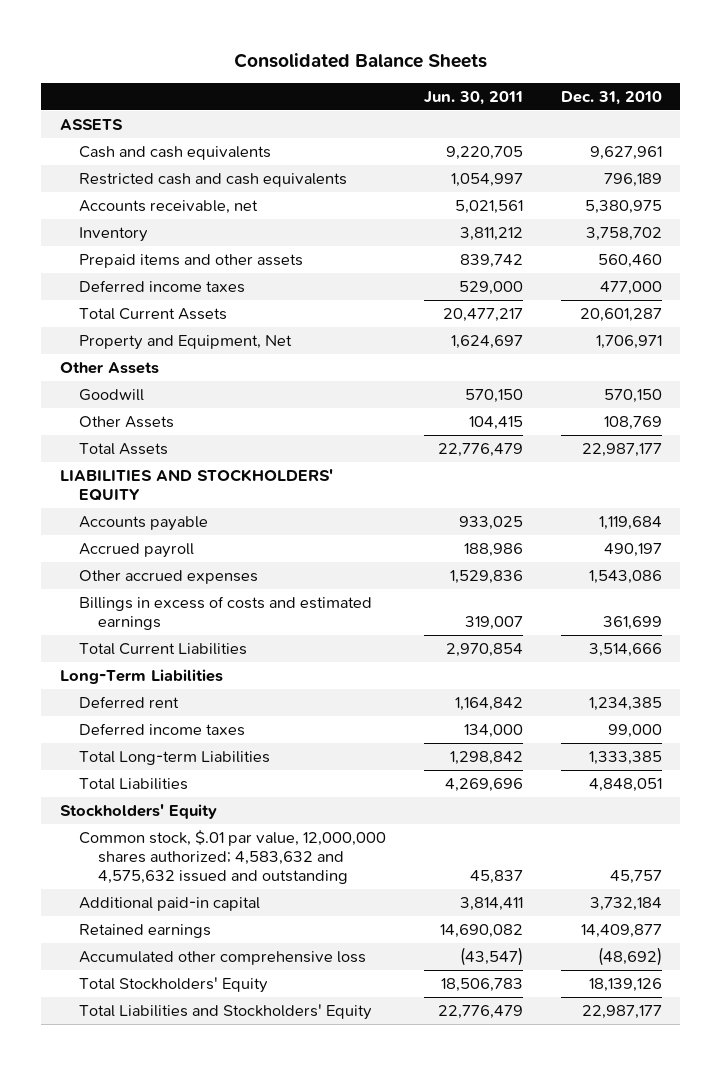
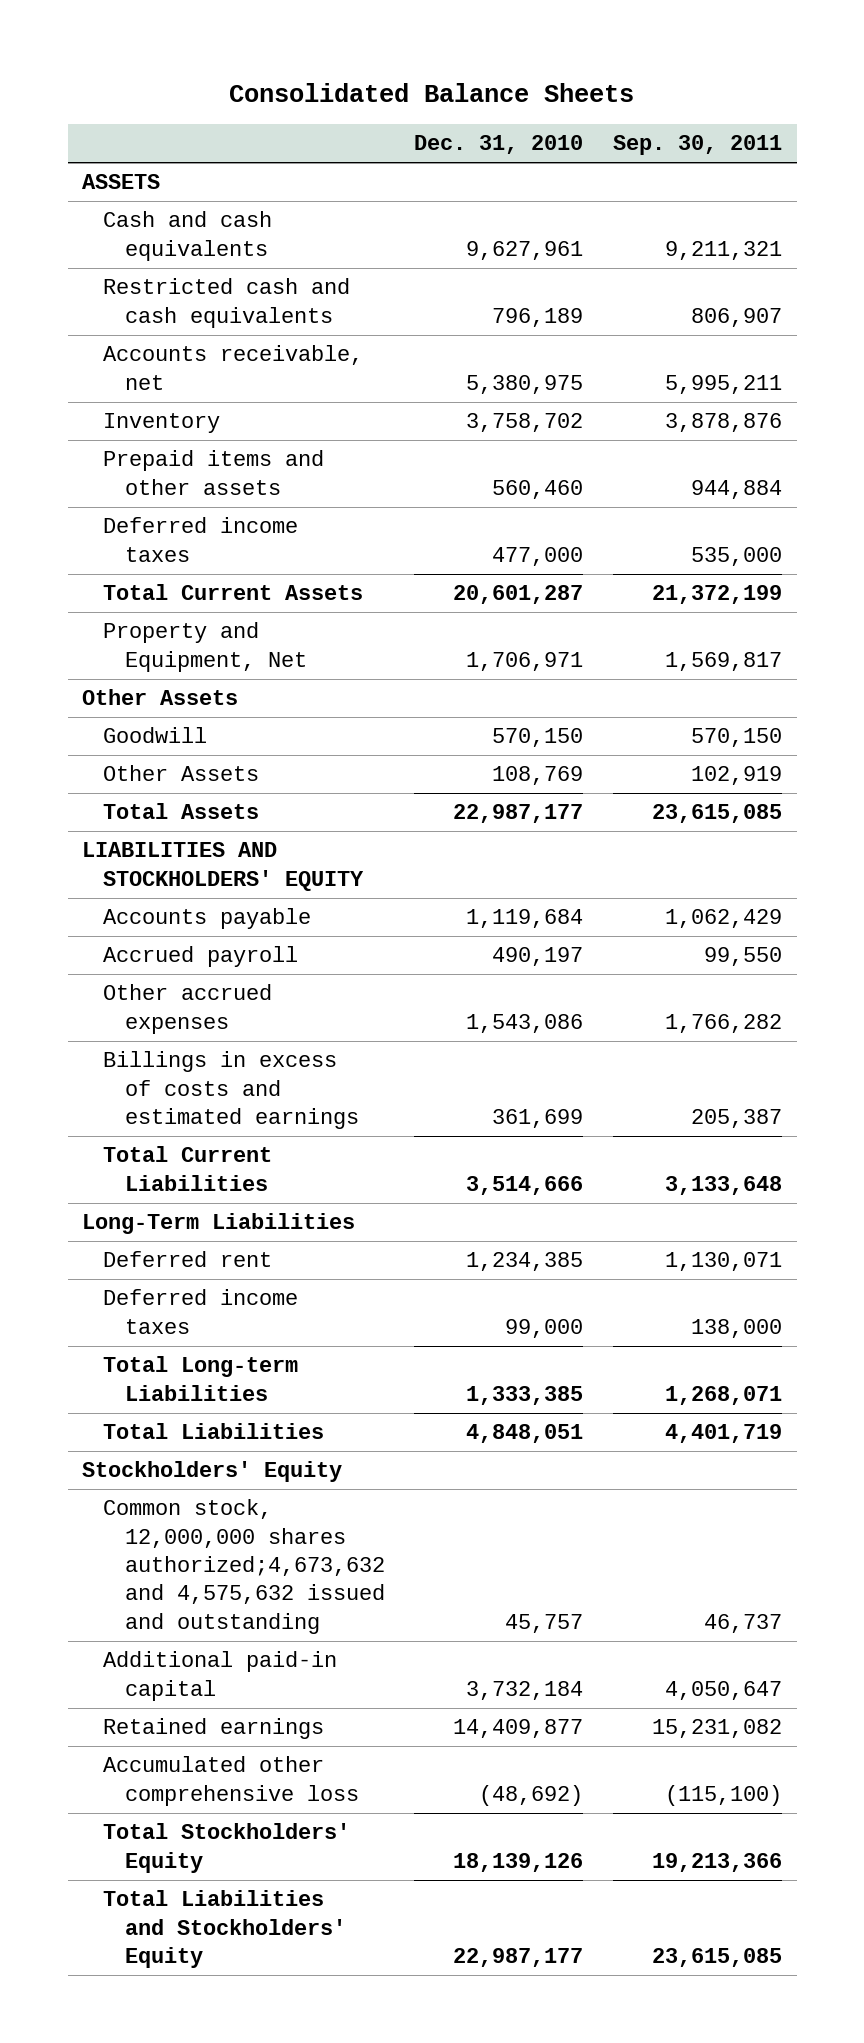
[423,90,523,105] Jun. 30, 2011 -> none
none -> [612,135,782,156] Sep. 30, 2011
[79,829,387,885] Common stock, $.01 par value, 12,000,000 shares authorized; 4,583,632 and 4,575,632 issued and outstanding -> [103,1499,385,1634] Common stock, 12,000,000 shares authorized;4,673,632 and 4,575,632 issued and outstanding

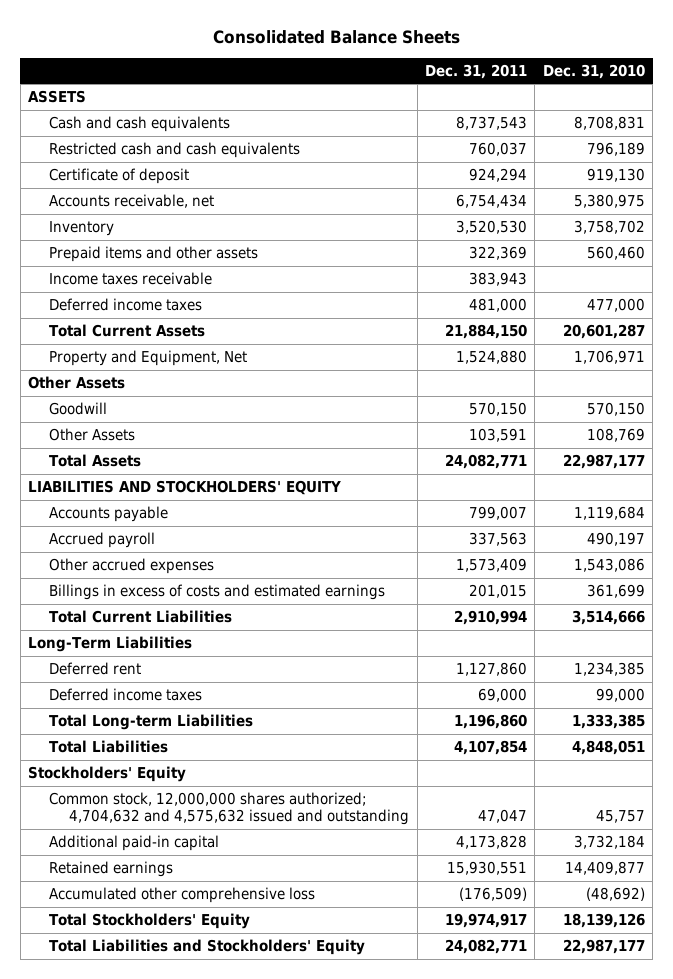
[612,135,782,156] Sep. 30, 2011 -> none
none -> [425,63,528,79] Dec. 31, 2011
[466,240,584,260] 9,627,961 -> [573,116,645,131] 8,708,831
none -> [48,168,189,185] Certificate of deposit
none -> [48,272,212,286] Income taxes receivable
[103,1499,385,1634] Common stock, 12,000,000 shares authorized;4,673,632 and 4,575,632 issued and outstanding -> [48,792,410,826] Common stock, 12,000,000 shares authorized; 4,704,632 and 4,575,632 issued and outstanding

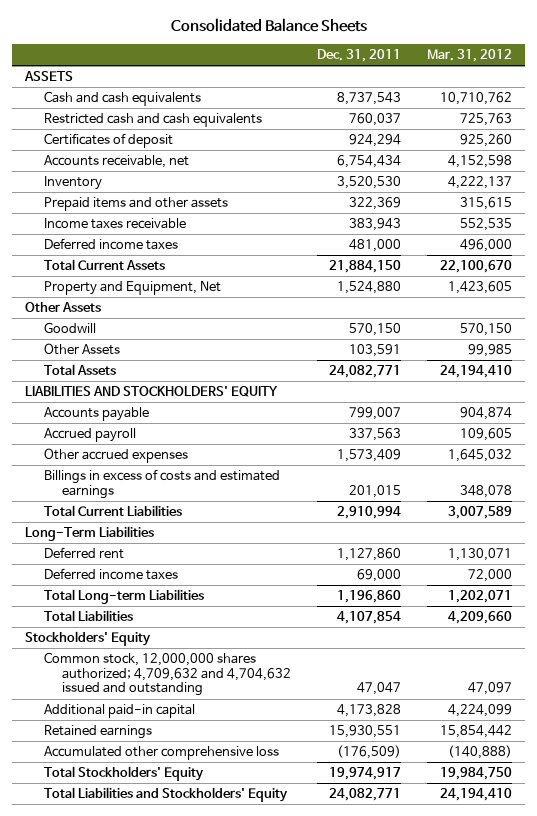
[542,63,645,79] Dec. 31, 2010 -> none
none -> [427,49,513,63] Mar. 31, 2012
[48,168,189,185] Certificate of deposit -> [43,133,173,149] Certificates of deposit
[48,792,410,826] Common stock, 12,000,000 shares authorized; 4,704,632 and 4,575,632 issued and outstanding -> [43,652,292,697] Common stock, 12,000,000 shares authorized; 4,709,632 and 4,704,632 issued and outstanding

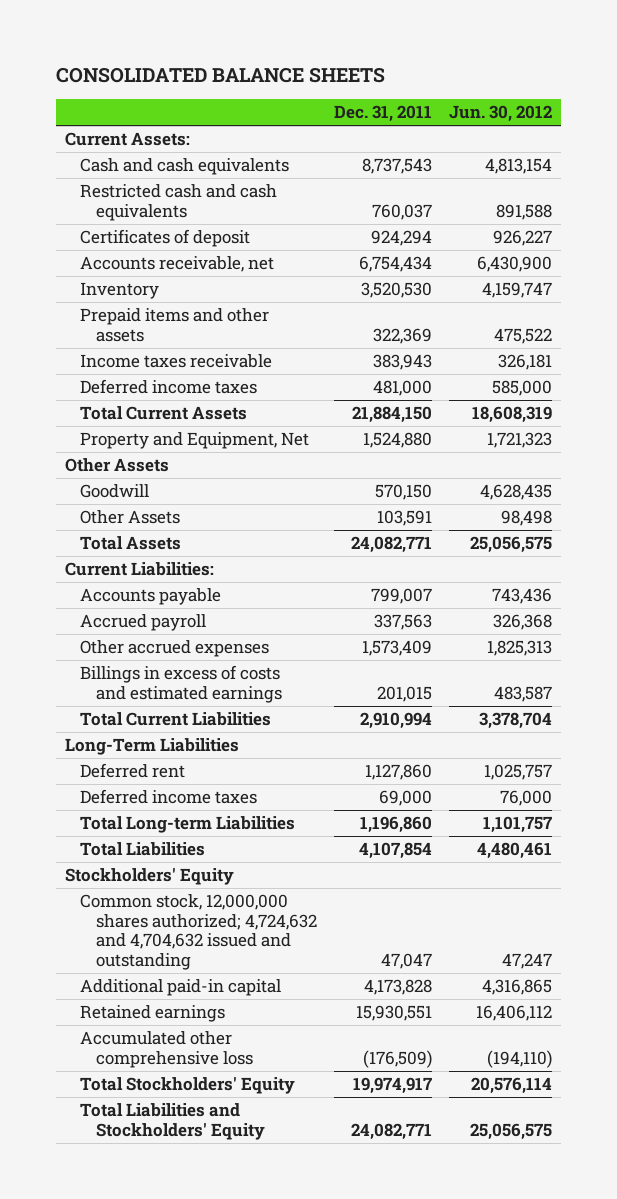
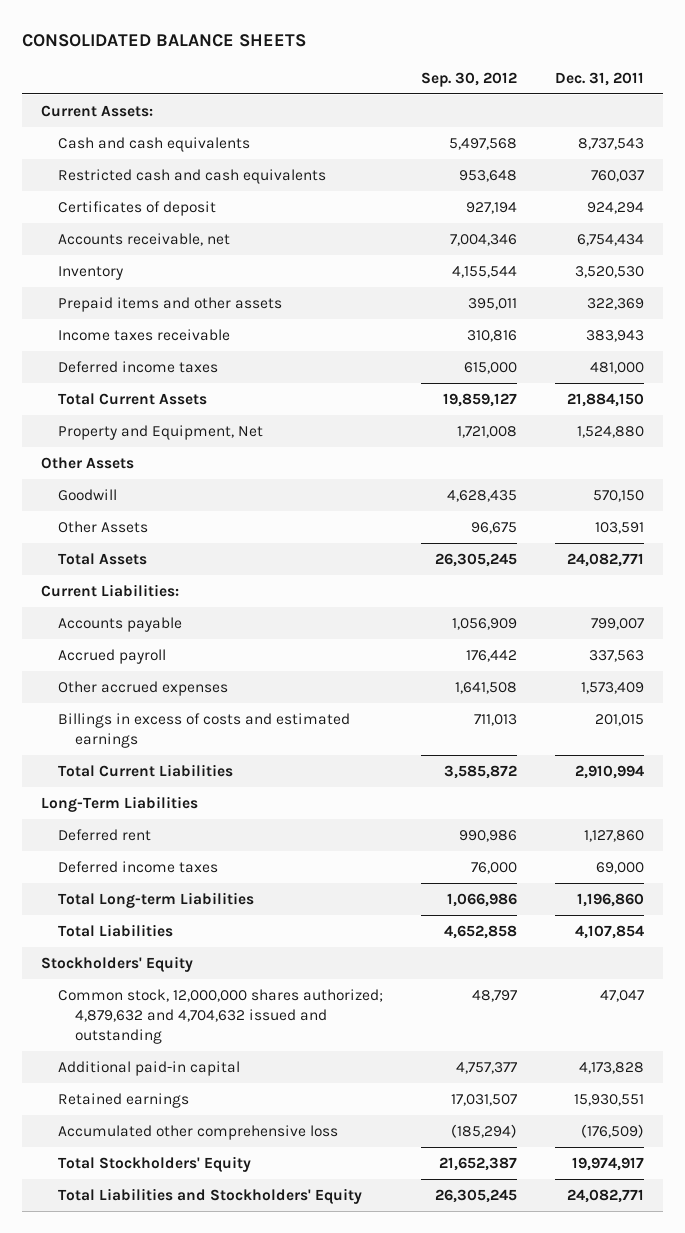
[449,105,553,123] Jun. 30, 2012 -> none
none -> [420,71,517,87] Sep. 30, 2012
[80,894,317,971] Common stock, 12,000,000 shares authorized; 4,724,632 and 4,704,632 issued and outstanding -> [57,988,383,1045] Common stock, 12,000,000 shares authorized; 4,879,632 and 4,704,632 issued and outstanding

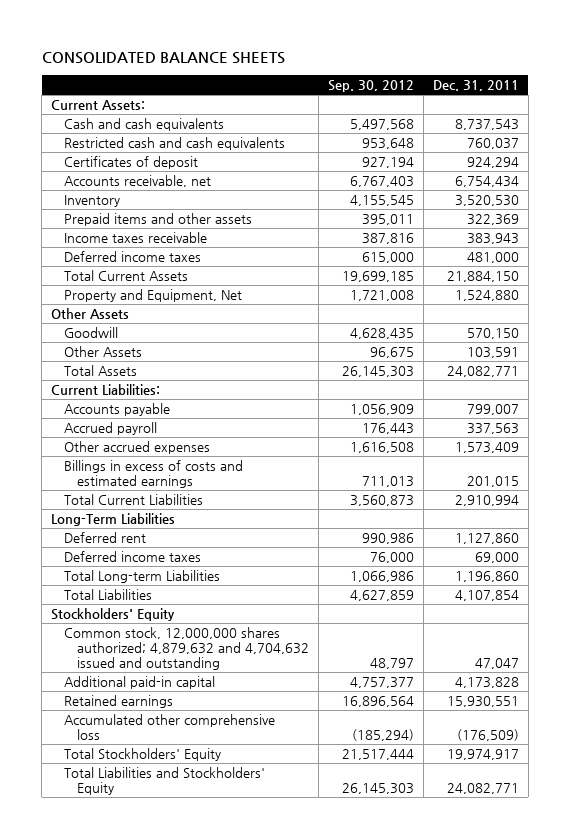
[449,233,517,246] 7,004,346 -> [350,176,415,188] 6,767,403
[451,265,517,278] 4,155,544 -> [350,195,415,207] 4,155,545
[466,329,517,342] 310,816 -> [362,233,415,245] 387,816
[442,392,517,407] 19,859,127 -> [342,271,415,283] 19,699,185
[434,552,517,567] 26,305,245 -> [342,366,415,378] 26,145,303
[465,649,517,662] 176,442 -> [362,423,415,435] 176,443
[454,681,517,694] 1,641,508 -> [350,442,415,454] 1,616,508
[443,764,517,779] 3,585,872 -> [350,495,415,507] 3,560,873
[443,924,517,939] 4,652,858 -> [350,590,415,602] 4,627,859
[450,1093,517,1106] 17,031,507 -> [342,696,415,708] 16,896,564
[438,1156,517,1171] 21,652,387 -> [342,749,415,761] 21,517,444
[434,1188,517,1203] 26,305,245 -> [342,783,415,795] 26,145,303

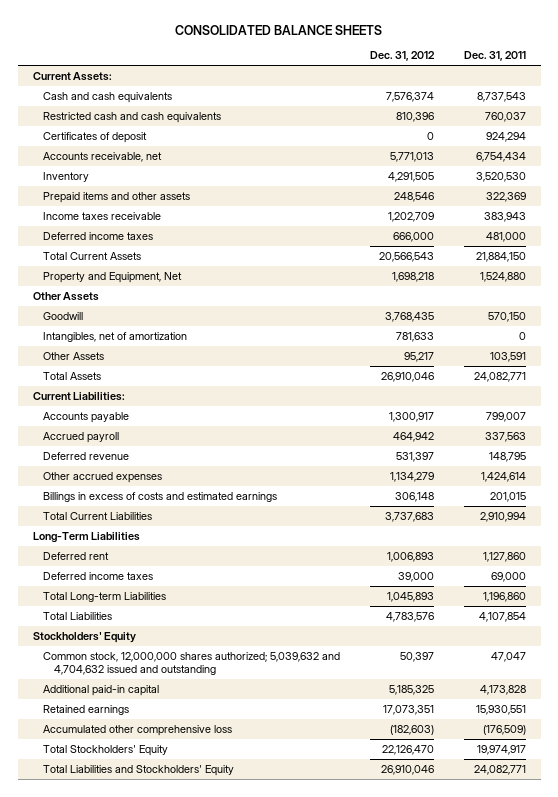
[328,79,415,92] Sep. 30, 2012 -> none
none -> [369,51,435,62] Dec. 31, 2012
none -> [43,331,188,342] Intangibles, net of amortization
none -> [43,451,130,460] Deferred revenue
[455,442,520,454] 1,573,409 -> [480,471,526,482] 1,424,614
[64,627,310,670] Common stock, 12,000,000 shares authorized; 4,879,632 and 4,704,632 issued and outstanding -> [43,651,341,675] Common stock, 12,000,000 shares authorized; 5,039,632 and 4,704,632 issued and outstanding

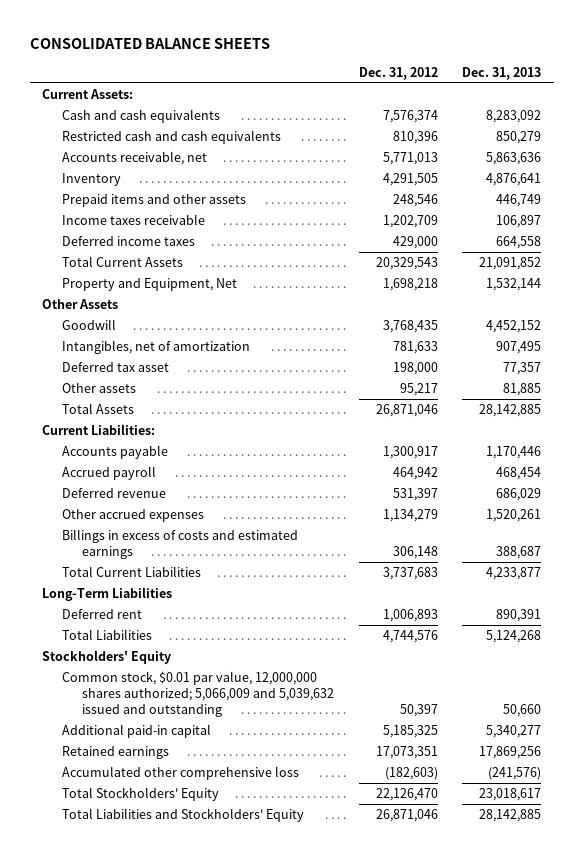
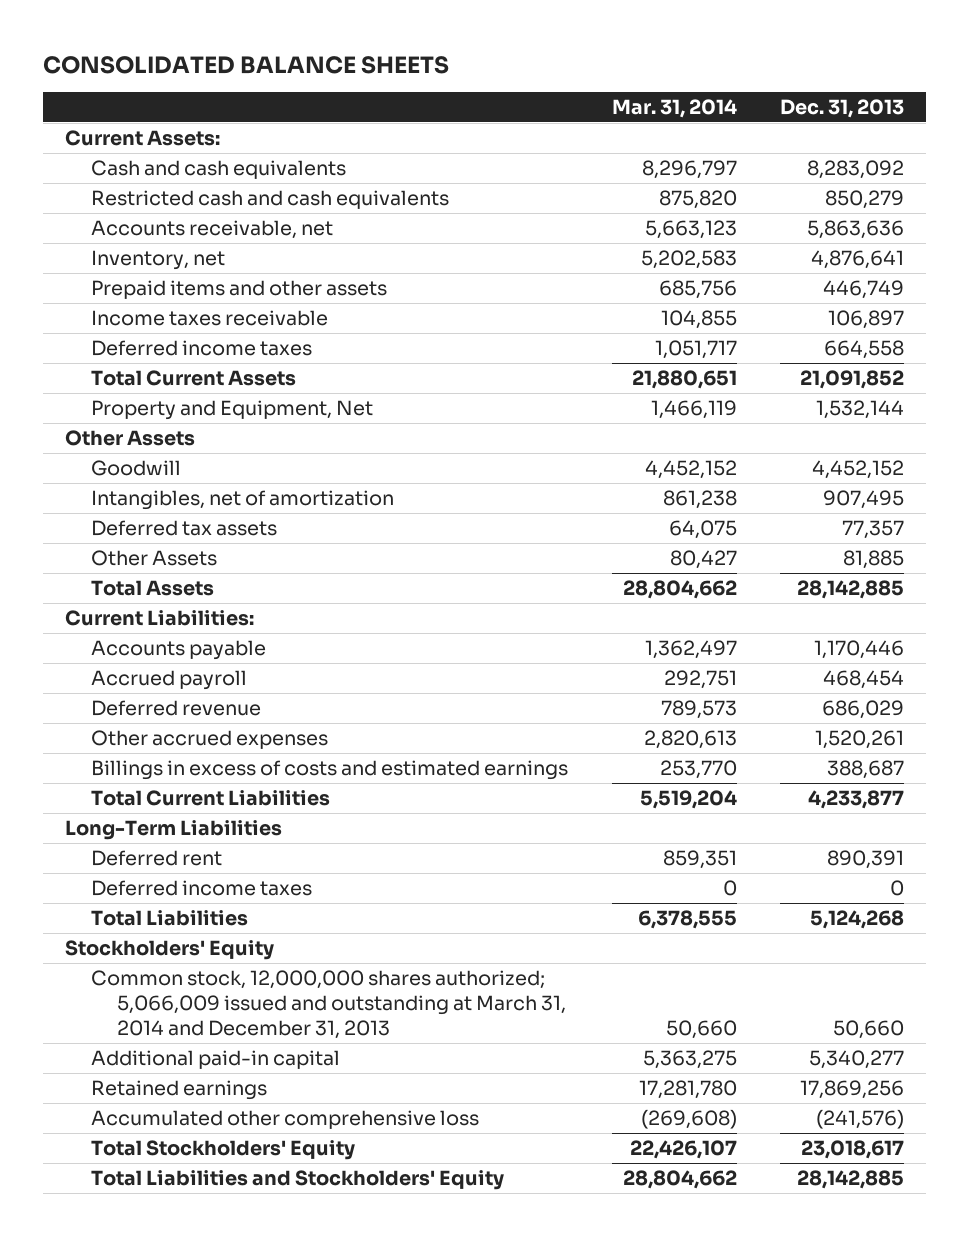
[358,66,438,80] Dec. 31, 2012 -> none
none -> [611,99,737,119] Mar. 31, 2014
[62,173,122,187] Inventory -> [90,250,225,271] Inventory, net
[62,362,170,373] Deferred tax asset -> [90,520,277,537] Deferred tax assets
[62,383,137,394] Other assets -> [90,550,217,567] Other Assets
none -> [90,880,312,897] Deferred income taxes
[62,671,334,718] Common stock, $0.01 par value, 12,000,000 shares authorized; 5,066,009 and 5,039,632 issued and outstanding -> [90,970,566,1040] Common stock, 12,000,000 shares authorized; 5,066,009 issued and outstanding at March 31, 2014 and December 31, 2013

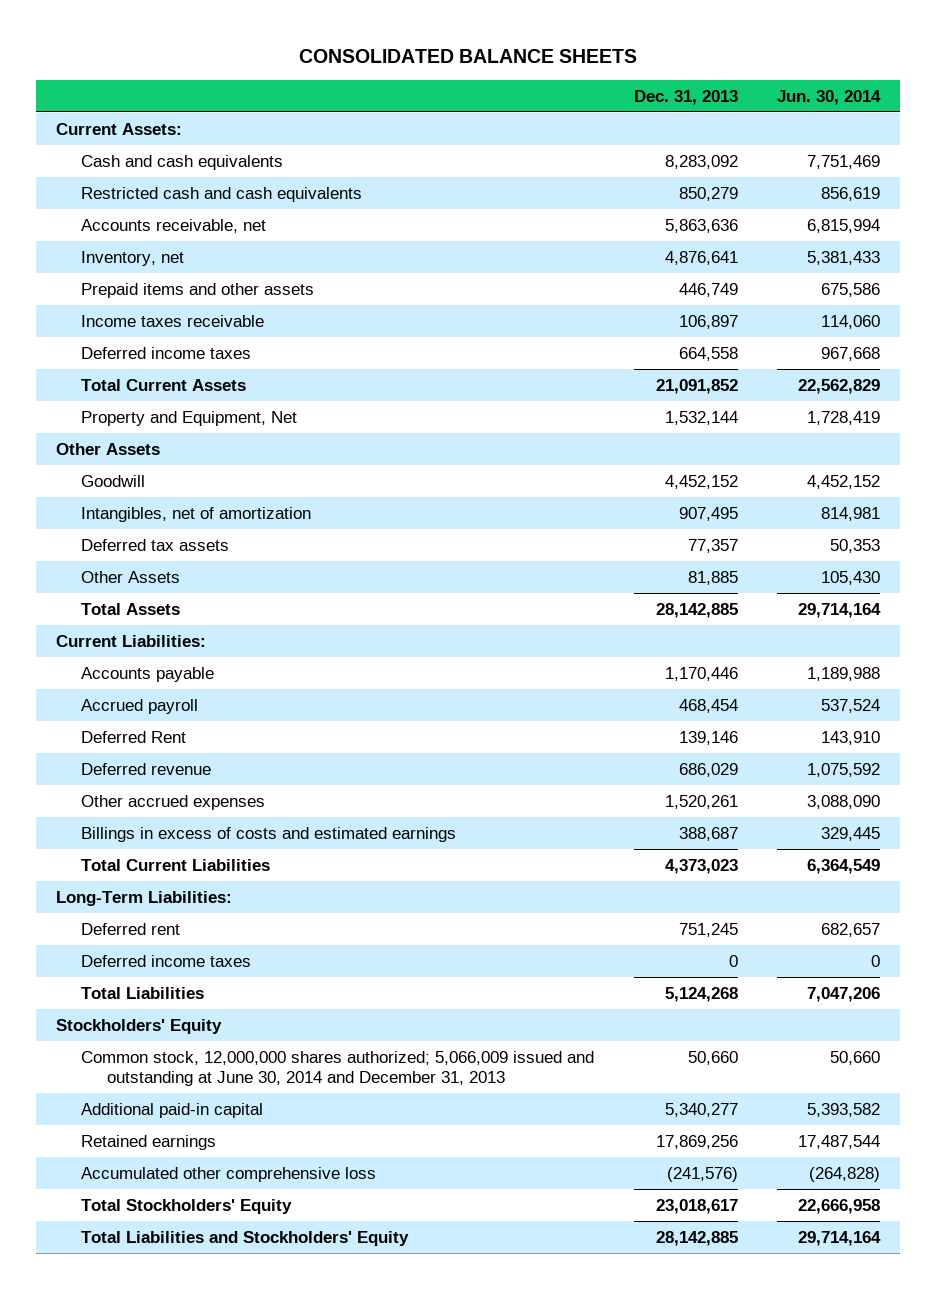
[611,99,737,119] Mar. 31, 2014 -> none
none -> [776,89,881,105] Jun. 30, 2014
none -> [81,730,187,743] Deferred Rent
[808,790,905,810] 4,233,877 -> [664,858,738,874] 4,373,023
[64,820,282,841] Long-Term Liabilities -> [55,890,232,906] Long-Term Liabilities:
[827,850,905,870] 890,391 -> [678,922,738,937] 751,245
[90,970,566,1040] Common stock, 12,000,000 shares authorized; 5,066,009 issued and outstanding at March 31, 2014 and December 31, 2013 -> [81,1050,595,1086] Common stock, 12,000,000 shares authorized; 5,066,009 issued and outstanding at June 30, 2014 and December 31, 2013

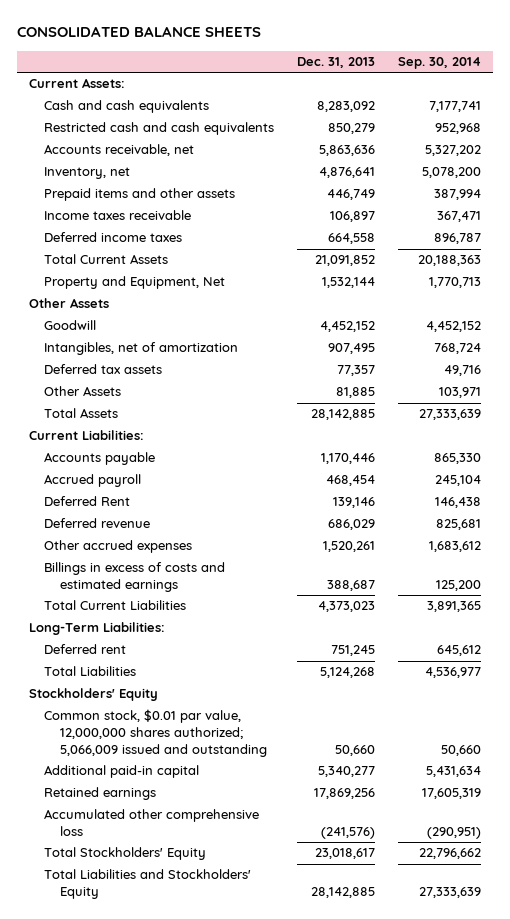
[776,89,881,105] Jun. 30, 2014 -> none
none -> [398,57,482,70] Sep. 30, 2014
[81,954,252,967] Deferred income taxes -> none
[81,1050,595,1086] Common stock, 12,000,000 shares authorized; 5,066,009 issued and outstanding at June 30, 2014 and December 31, 2013 -> [44,709,268,757] Common stock, $0.01 par value, 12,000,000 shares authorized; 5,066,009 issued and outstanding

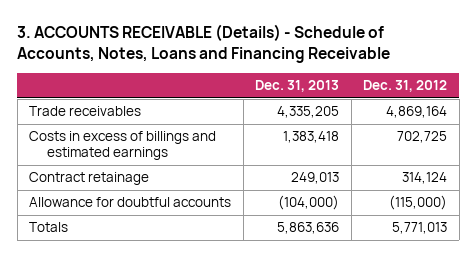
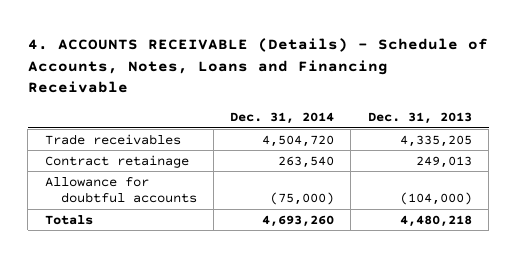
[17,24,391,64] 3. ACCOUNTS RECEIVABLE (Details) - Schedule of Accounts, Notes, Loans and Financing Receivable -> [27,38,488,94] 4. ACCOUNTS RECEIVABLE (Details) - Schedule of Accounts, Notes, Loans and Financing Receivable
[363,80,448,93] Dec. 31, 2012 -> none
none -> [230,112,335,125] Dec. 31, 2014
[29,131,217,161] Costs in excess of billings and estimated earnings -> none
[277,222,340,235] 5,863,636 -> [399,214,472,227] 4,480,218

